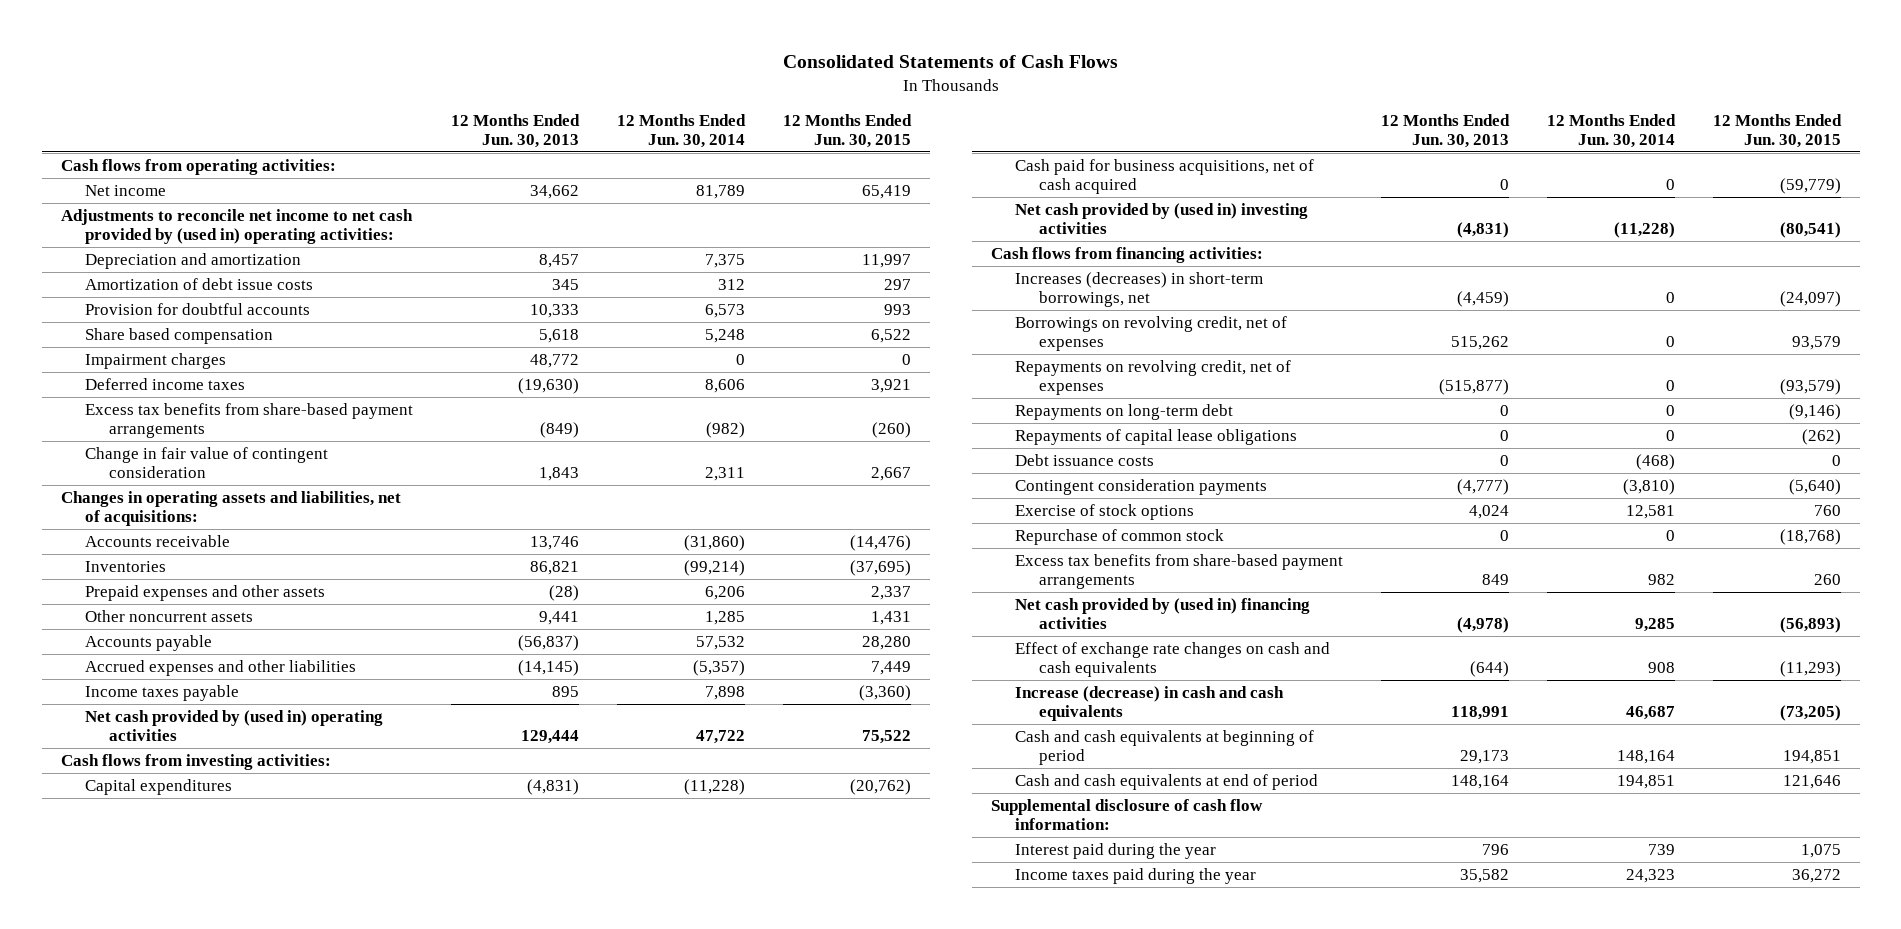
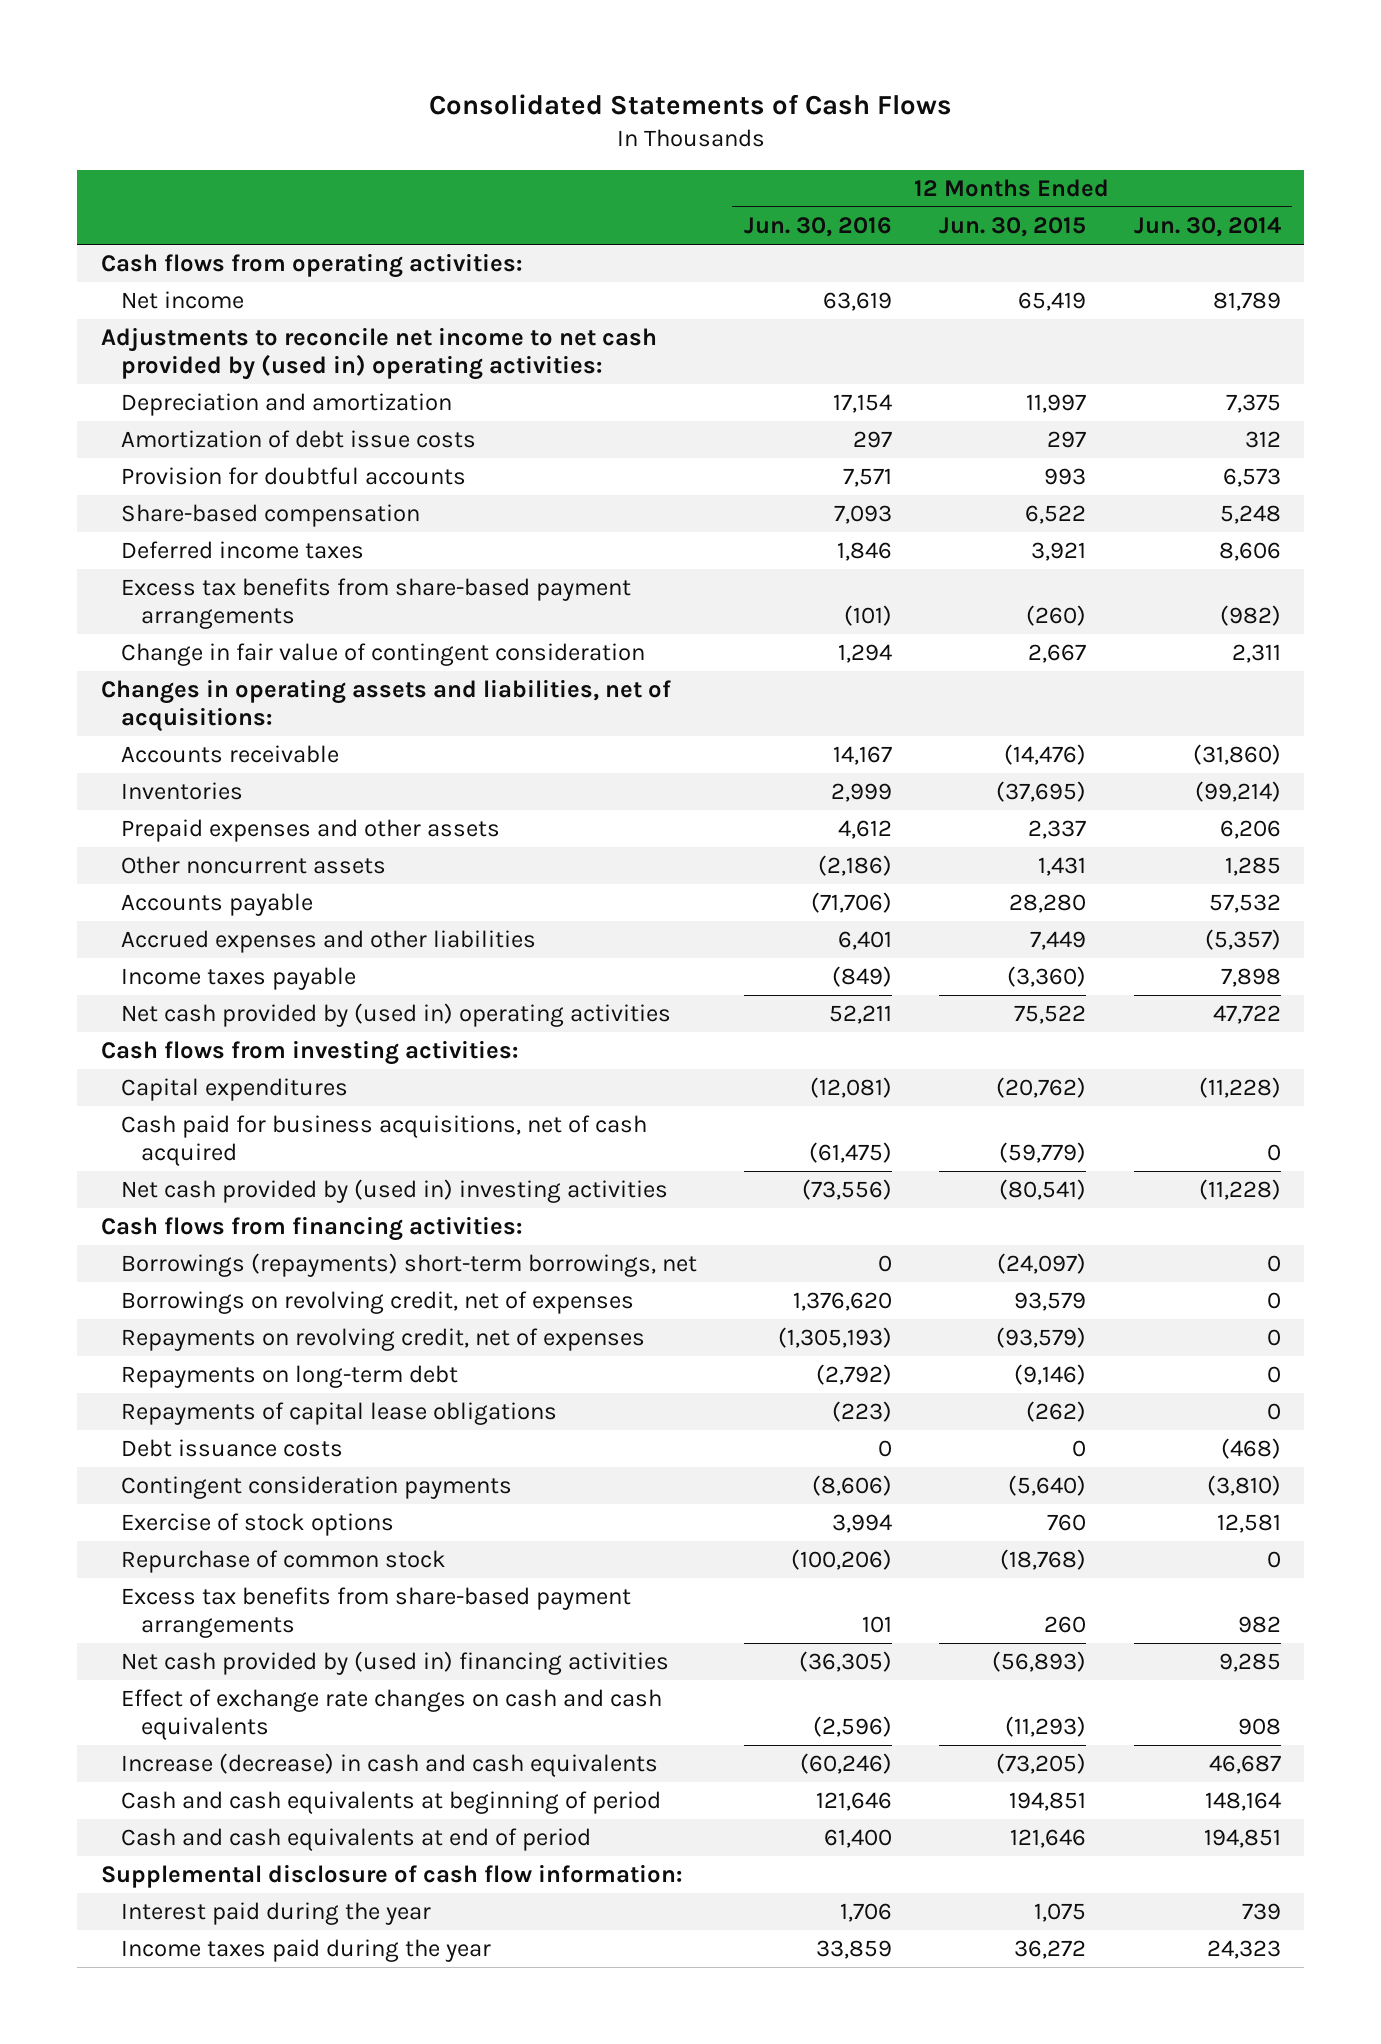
[450,113,580,149] 12 Months Ended Jun. 30, 2013 -> none
none -> [744,217,893,238] Jun. 30, 2016
[84,352,226,369] Impairment charges -> none
[84,327,273,344] Share based compensation -> [121,504,421,528] Share-based compensation
[1014,271,1263,308] Increases (decreases) in short-term borrowings, net -> [121,1253,698,1278] Borrowings (repayments) short-term borrowings, net

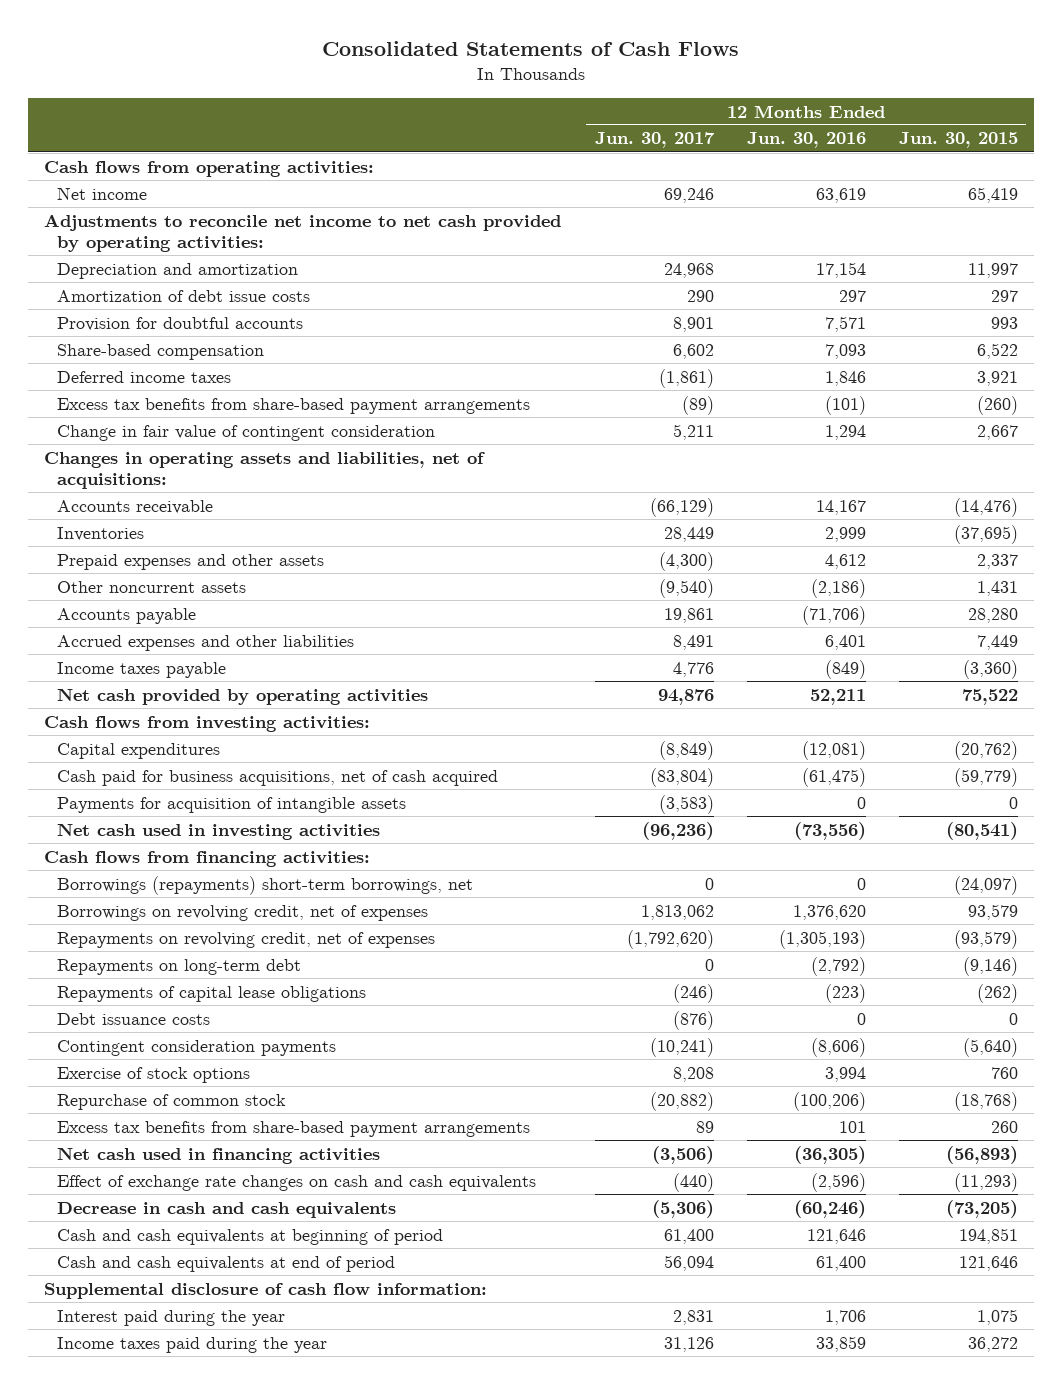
[1133,217,1281,238] Jun. 30, 2014 -> none
none -> [594,132,715,149] Jun. 30, 2017
[100,327,657,381] Adjustments to reconcile net income to net cash provided by (used in) operating activities: -> [44,213,562,253] Adjustments to reconcile net income to net cash provided by operating activities:
[121,1003,672,1028] Net cash provided by (used in) operating activities -> [57,687,429,705] Net cash provided by operating activities
none -> [57,796,407,813] Payments for acquisition of intangible assets
[121,1179,669,1204] Net cash provided by (used in) investing activities -> [57,822,381,840] Net cash used in investing activities
[121,1651,670,1676] Net cash provided by (used in) financing activities -> [57,1146,381,1164] Net cash used in financing activities
[121,1753,659,1778] Increase (decrease) in cash and cash equivalents -> [57,1201,397,1218] Decrease in cash and cash equivalents

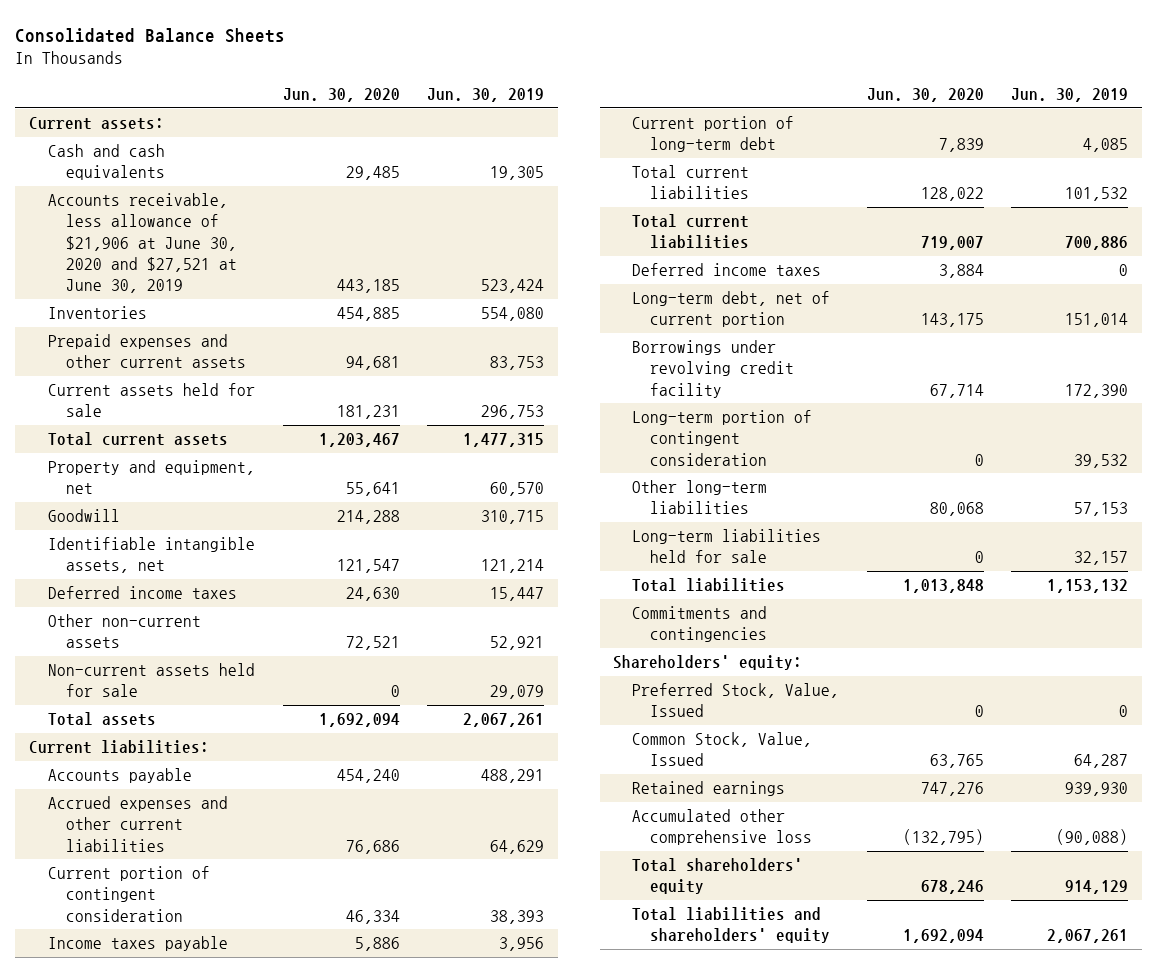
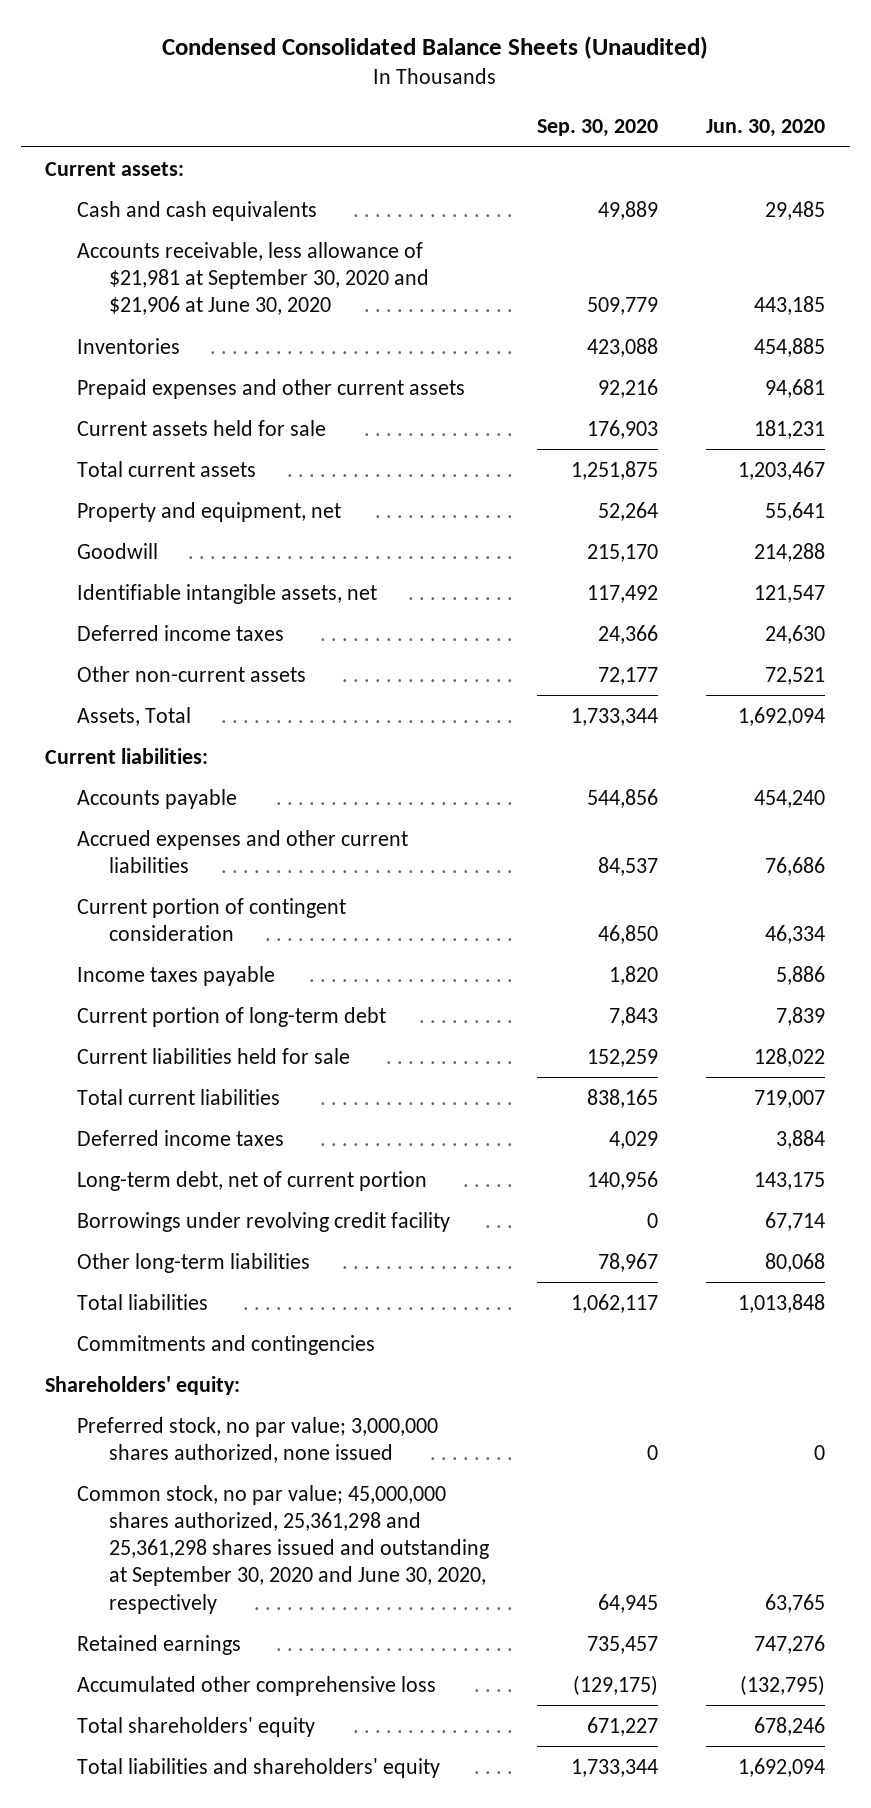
[15,28,286,44] Consolidated Balance Sheets -> [162,35,709,59] Condensed Consolidated Balance Sheets (Unaudited)
[427,88,545,103] Jun. 30, 2019 -> none
none -> [537,119,659,138] Sep. 30, 2020
[47,193,238,293] Accounts receivable, less allowance of $21,906 at June 30, 2020 and $27,521 at June 30, 2019 -> [76,241,429,316] Accounts receivable, less allowance of $21,981 at September 30, 2020 and $21,906 at June 30, 2020
[47,663,255,698] Non-current assets held for sale -> none
[47,712,156,727] Total assets -> [76,706,191,726] Assets, Total
[631,165,750,200] Total current liabilities -> [76,1047,350,1064] Current liabilities held for sale
[631,410,812,466] Long-term portion of contingent consideration -> none
[631,529,821,564] Long-term liabilities held for sale -> none
[631,683,839,718] Preferred Stock, Value, Issued -> [76,1416,438,1463] Preferred stock, no par value; 3,000,000 shares authorized, none issued
[631,732,812,767] Common Stock, Value, Issued -> [76,1484,489,1614] Common stock, no par value; 45,000,000 shares authorized, 25,361,298 and 25,361,298 shares issued and outstanding at September 30, 2020 and June 30, 2020, respectively

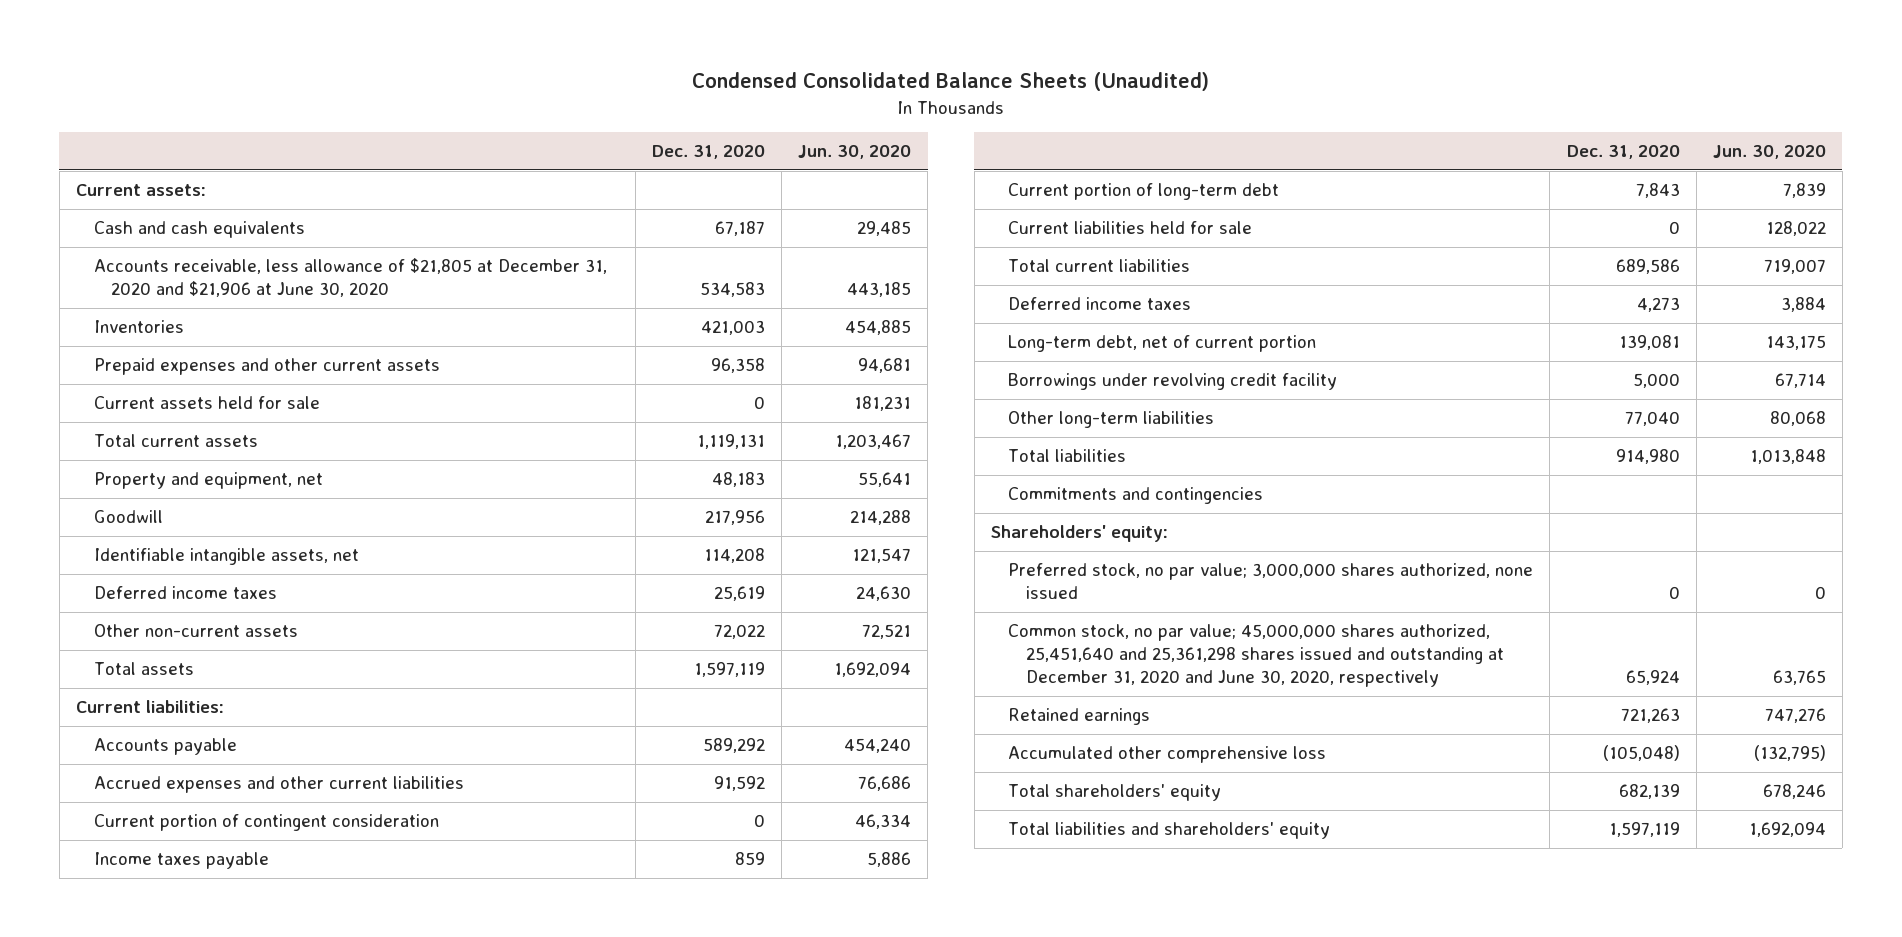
[537,119,659,138] Sep. 30, 2020 -> none
none -> [651,145,765,160] Dec. 31, 2020
[76,241,429,316] Accounts receivable, less allowance of $21,981 at September 30, 2020 and $21,906 at June 30, 2020 -> [93,258,607,298] Accounts receivable, less allowance of $21,805 at December 31, 2020 and $21,906 at June 30, 2020
[76,706,191,726] Assets, Total -> [93,662,194,676] Total assets
[76,1484,489,1614] Common stock, no par value; 45,000,000 shares authorized, 25,361,298 and 25,361,298 shares issued and outstanding at September 30, 2020 and June 30, 2020, respectively -> [1008,624,1504,688] Common stock, no par value; 45,000,000 shares authorized, 25,451,640 and 25,361,298 shares issued and outstanding at December 31, 2020 and June 30, 2020, respectively

